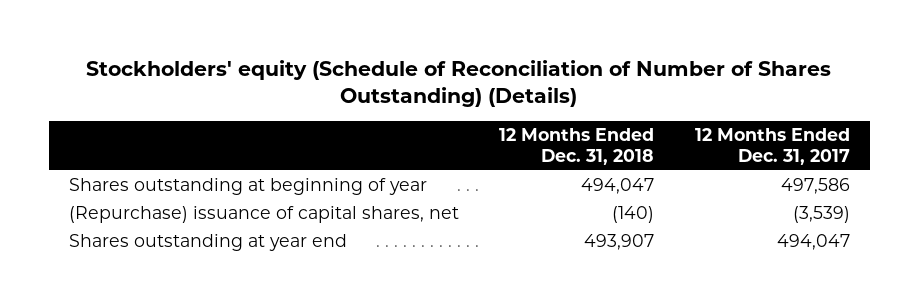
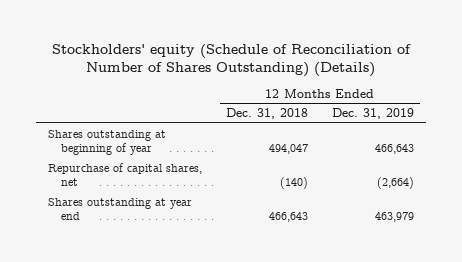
[694,127,850,165] 12 Months Ended Dec. 31, 2017 -> none
none -> [331,108,414,120] Dec. 31, 2019
[68,205,459,223] (Repurchase) issuance of capital shares, net -> [47,162,202,187] Repurchase of capital shares, net
[584,233,655,250] 493,907 -> [268,212,308,223] 466,643

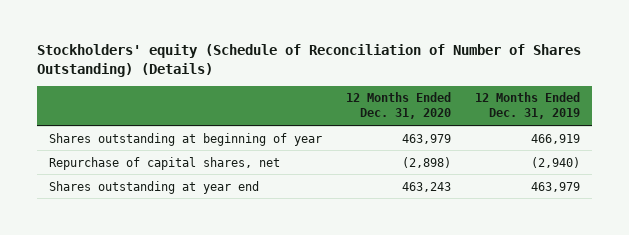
[225,108,308,120] Dec. 31, 2018 -> none
none -> [346,92,452,120] 12 Months Ended Dec. 31, 2020
[374,144,414,155] 466,643 -> [531,133,581,144] 466,919
[376,177,414,190] (2,664) -> [531,156,581,168] (2,940)

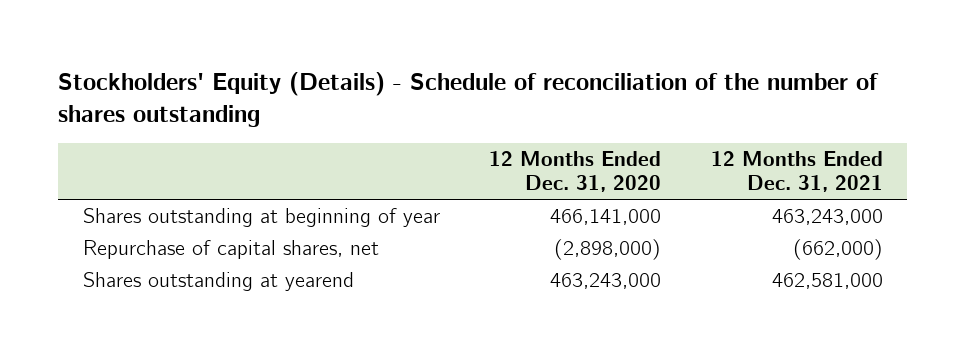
[36,44,581,77] Stockholders' equity (Schedule of Reconciliation of Number of Shares Outstanding) (Details) -> [58,72,880,128] Stockholders' Equity (Details) - Schedule of reconciliation of the number of shares outstanding
[475,92,581,120] 12 Months Ended Dec. 31, 2019 -> none
none -> [710,151,883,193] 12 Months Ended Dec. 31, 2021
[402,133,452,144] 463,979 -> [550,208,662,225] 466,141,000
[402,156,452,168] (2,898) -> [554,238,662,260] (2,898,000)
[48,180,259,194] Shares outstanding at year end -> [83,271,355,291] Shares outstanding at yearend
[402,181,452,192] 463,243 -> [550,272,662,289] 463,243,000

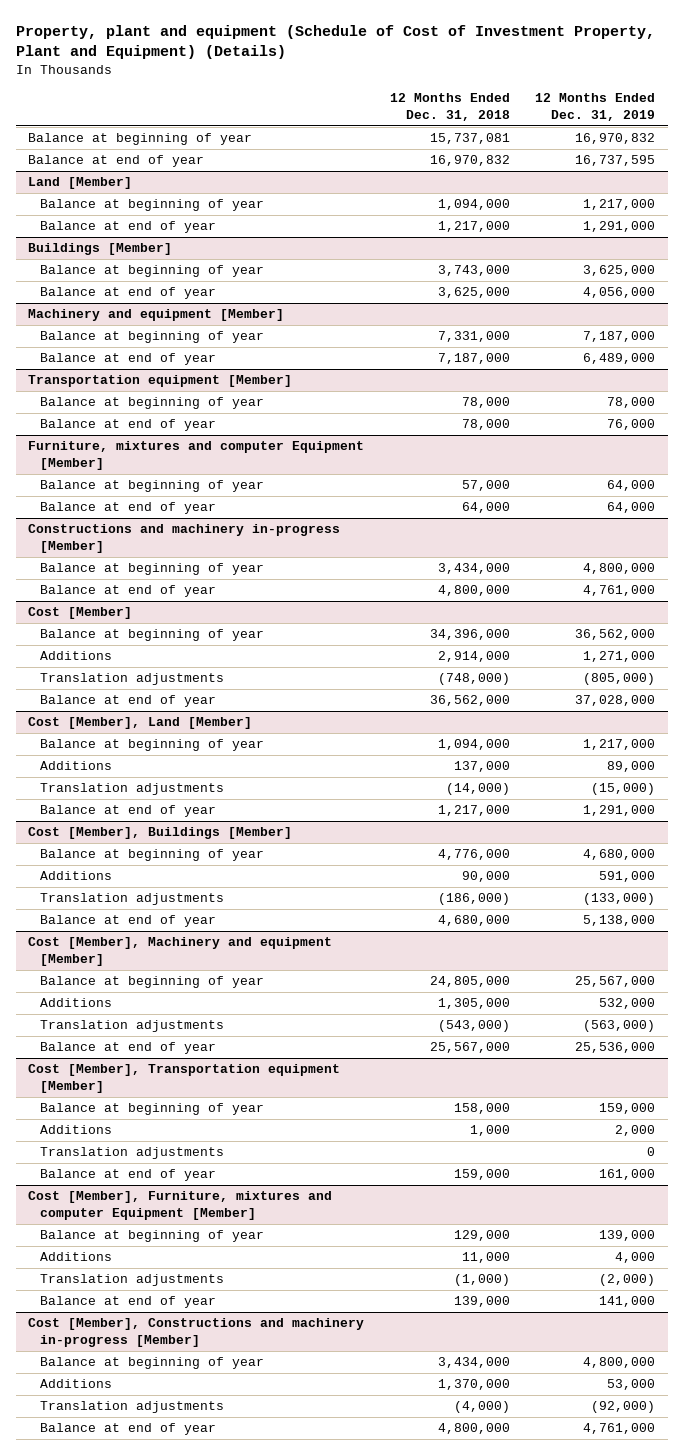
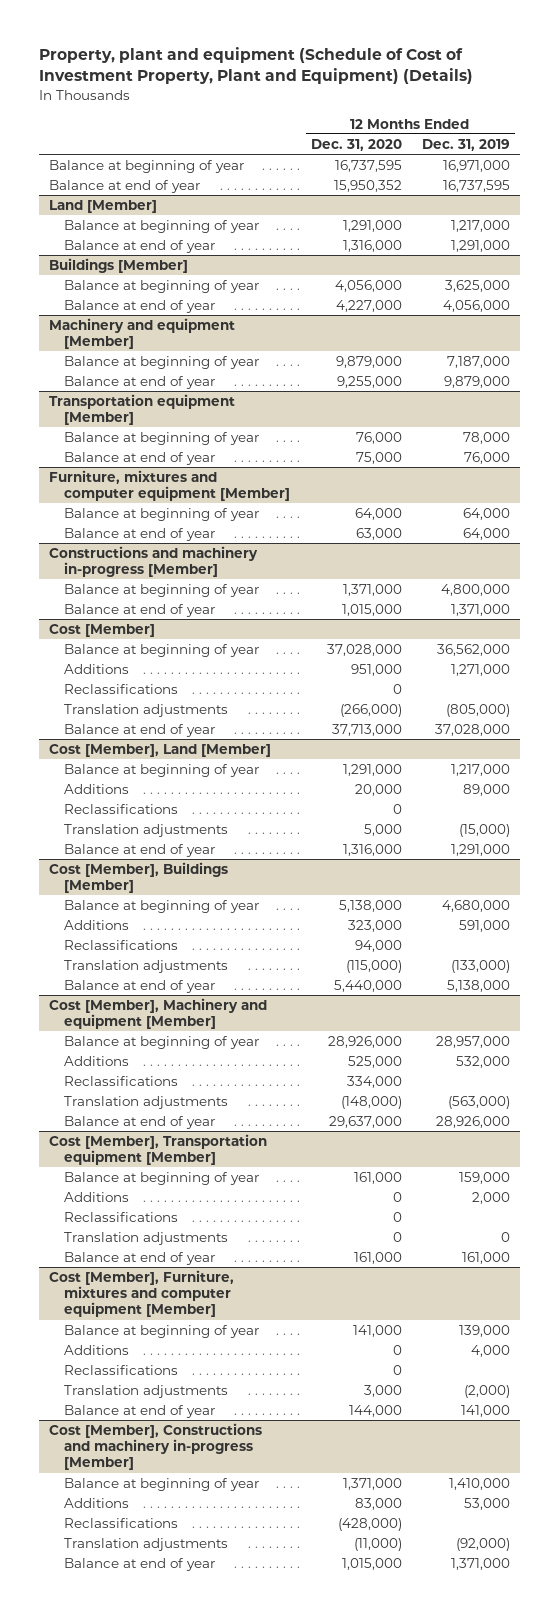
[389,93,510,121] 12 Months Ended Dec. 31, 2018 -> none
none -> [310,138,402,151] Dec. 31, 2020
[575,133,656,145] 16,970,832 -> [443,159,511,172] 16,971,000
[583,353,656,365] 6,489,000 -> [444,375,511,388] 9,879,000
[28,441,365,470] Furniture, mixtures and computer Equipment [Member] -> [49,469,291,502] Furniture, mixtures and computer equipment [Member]
[583,585,656,597] 4,761,000 -> [451,603,511,616] 1,371,000
none -> [64,683,179,694] Reclassifications
none -> [64,803,179,814] Reclassifications
none -> [64,939,179,950] Reclassifications
[575,976,656,988] 25,567,000 -> [436,1035,511,1048] 28,957,000
none -> [64,1075,179,1086] Reclassifications
[575,1042,656,1054] 25,536,000 -> [436,1115,511,1128] 28,926,000
none -> [64,1211,179,1222] Reclassifications
[28,1191,333,1220] Cost [Member], Furniture, mixtures and computer Equipment [Member] -> [49,1269,235,1318] Cost [Member], Furniture, mixtures and computer equipment [Member]
none -> [64,1364,179,1375] Reclassifications
[583,1357,656,1369] 4,800,000 -> [449,1477,511,1490] 1,410,000
none -> [64,1517,179,1528] Reclassifications
[583,1423,656,1435] 4,761,000 -> [451,1557,511,1570] 1,371,000

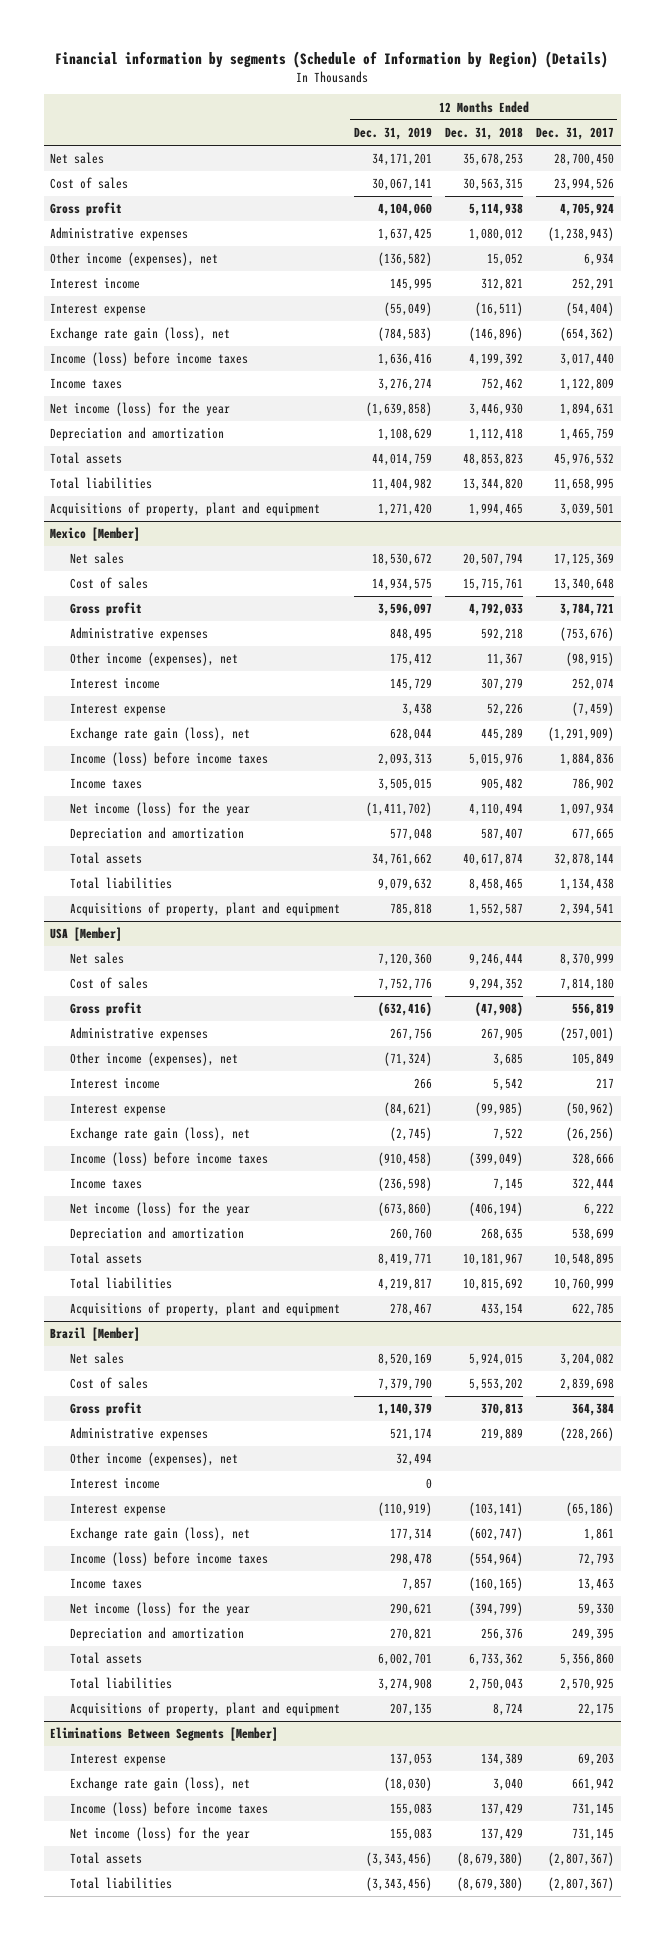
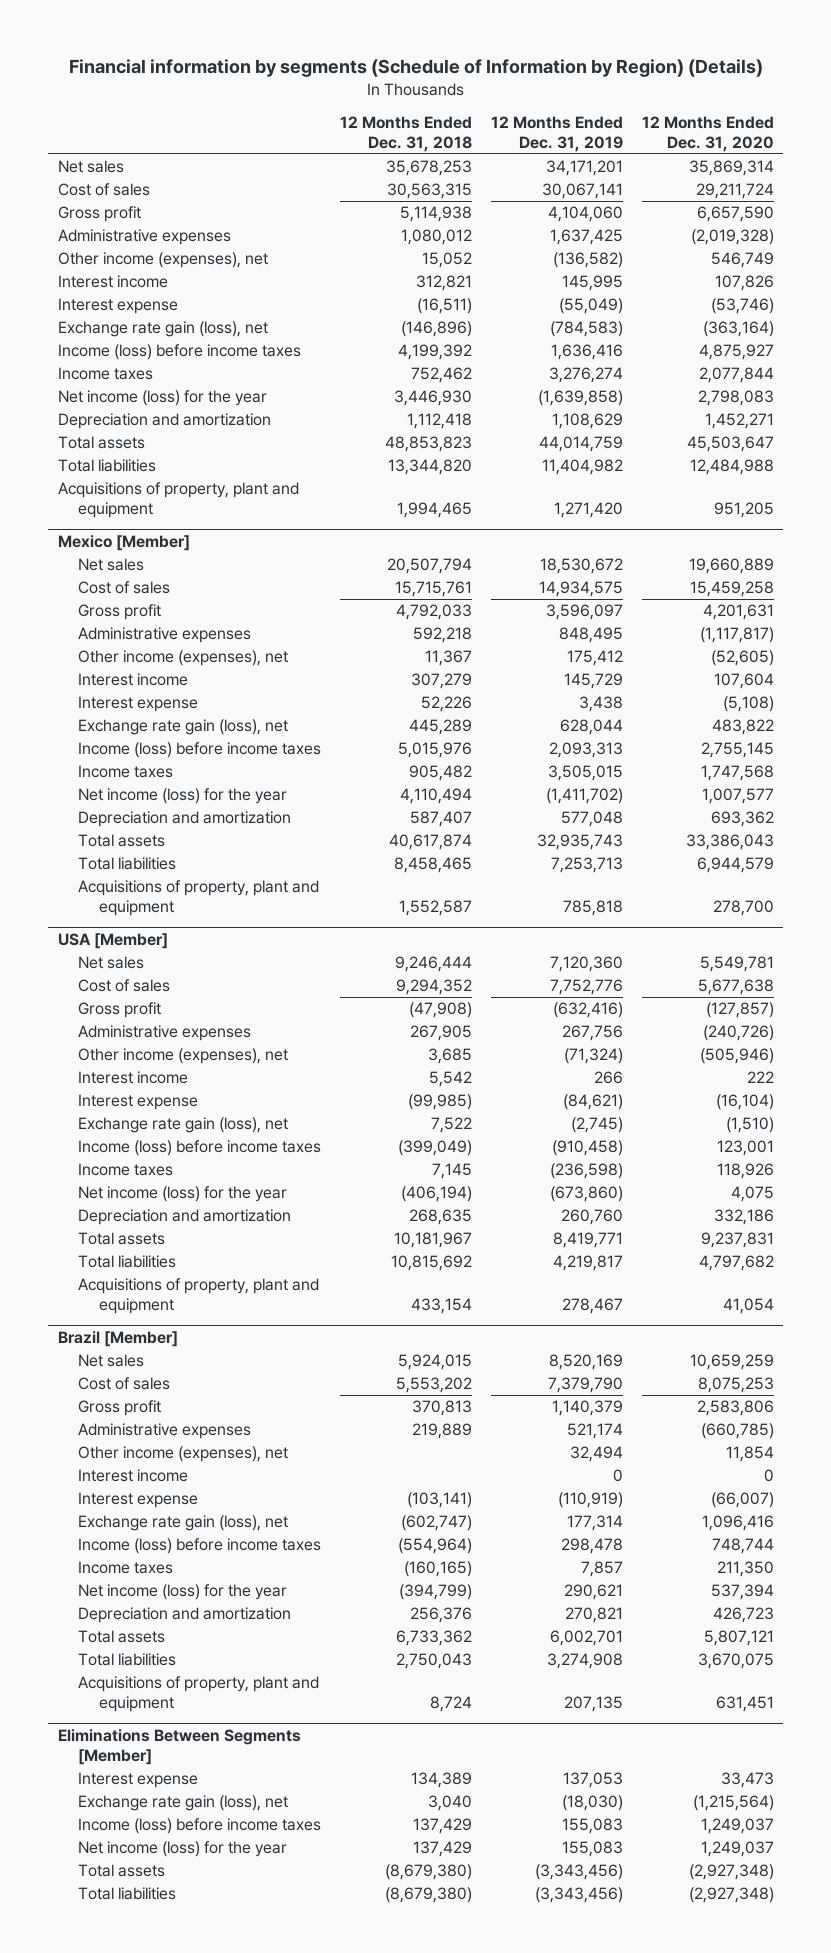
[536,127,615,141] Dec. 31, 2017 -> none
none -> [641,116,774,152] 12 Months Ended Dec. 31, 2020
[371,853,432,867] 34,761,662 -> [536,834,623,851] 32,935,743
[377,878,432,892] 9,079,632 -> [550,857,623,874] 7,253,713

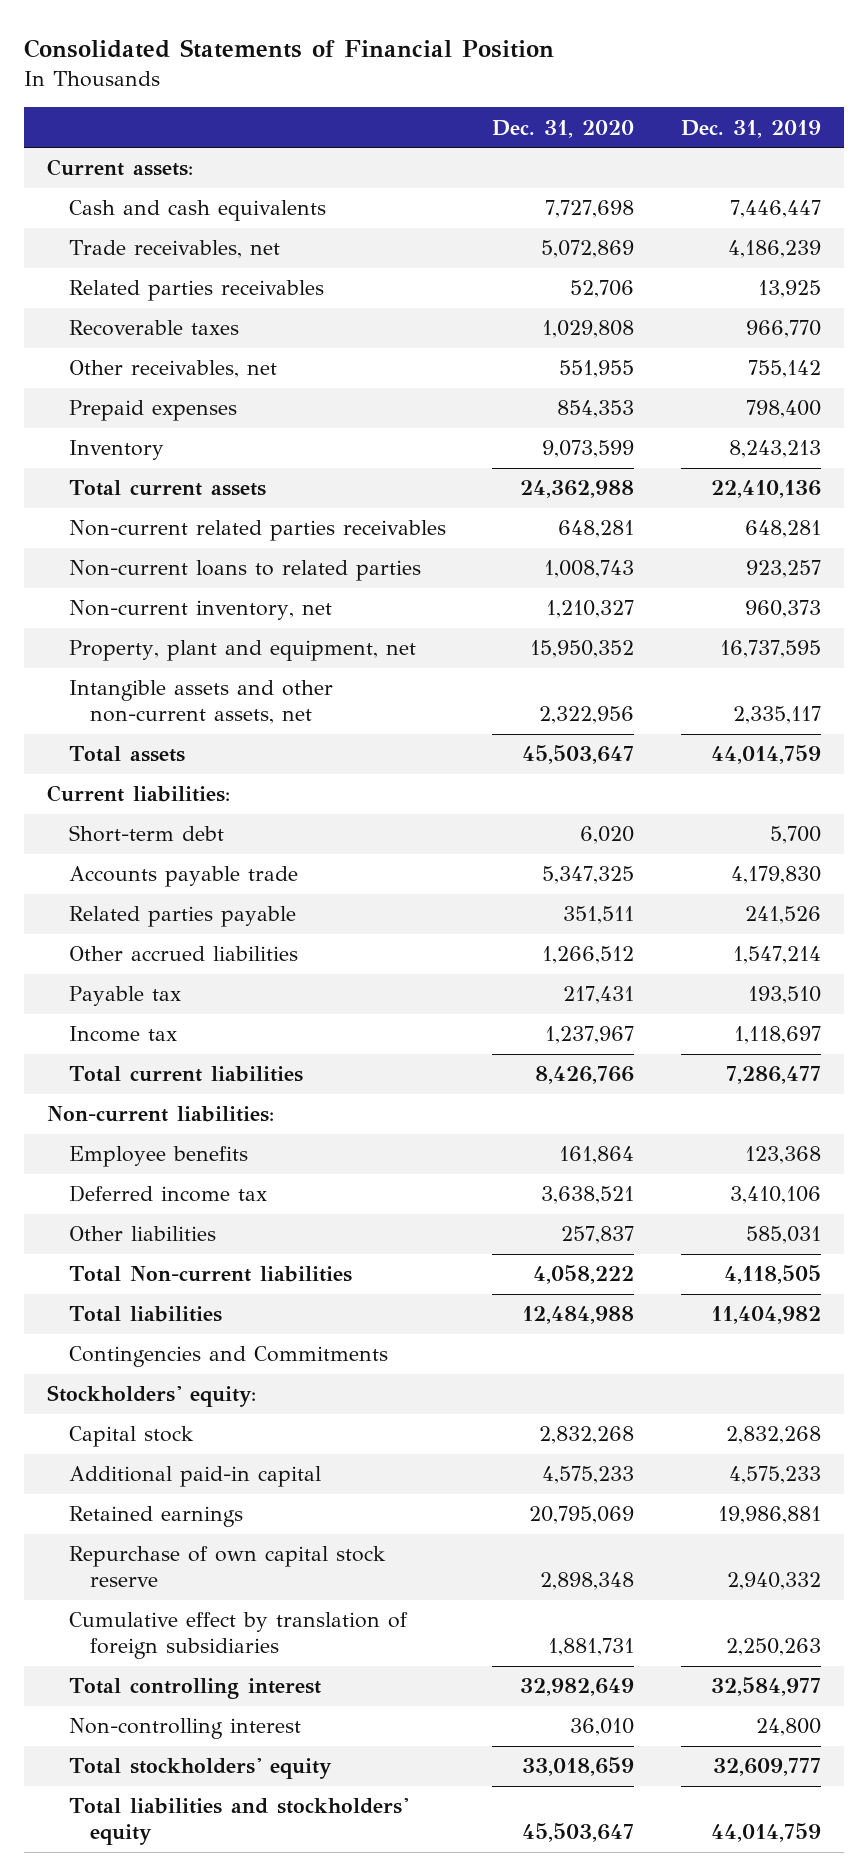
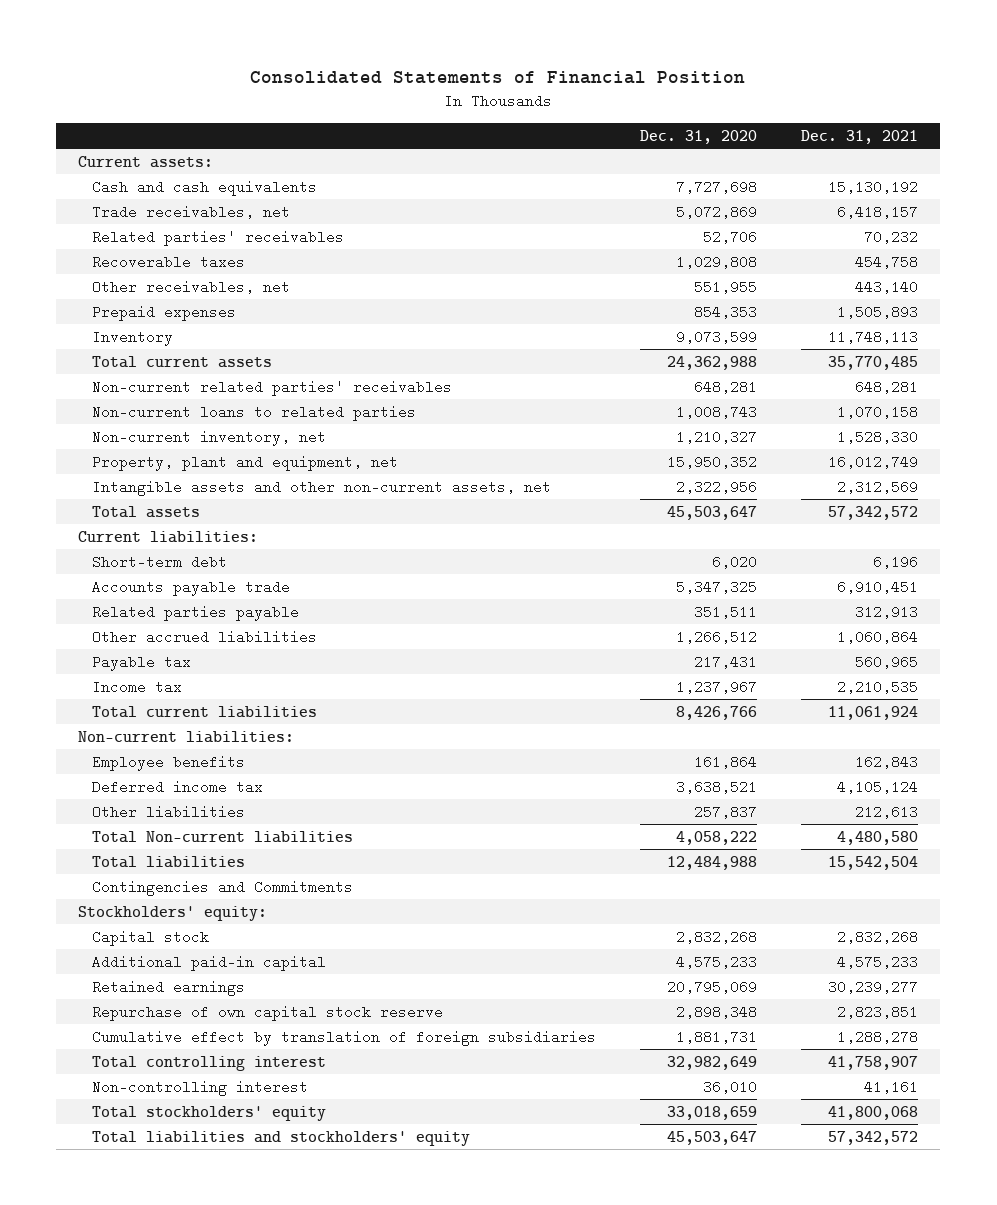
[680,119,821,138] Dec. 31, 2019 -> none
none -> [801,129,919,144] Dec. 31, 2021
[68,280,324,302] Related parties receivables -> [91,229,344,246] Related parties' receivables
[68,520,446,542] Non-current related parties receivables -> [91,379,452,396] Non-current related parties' receivables

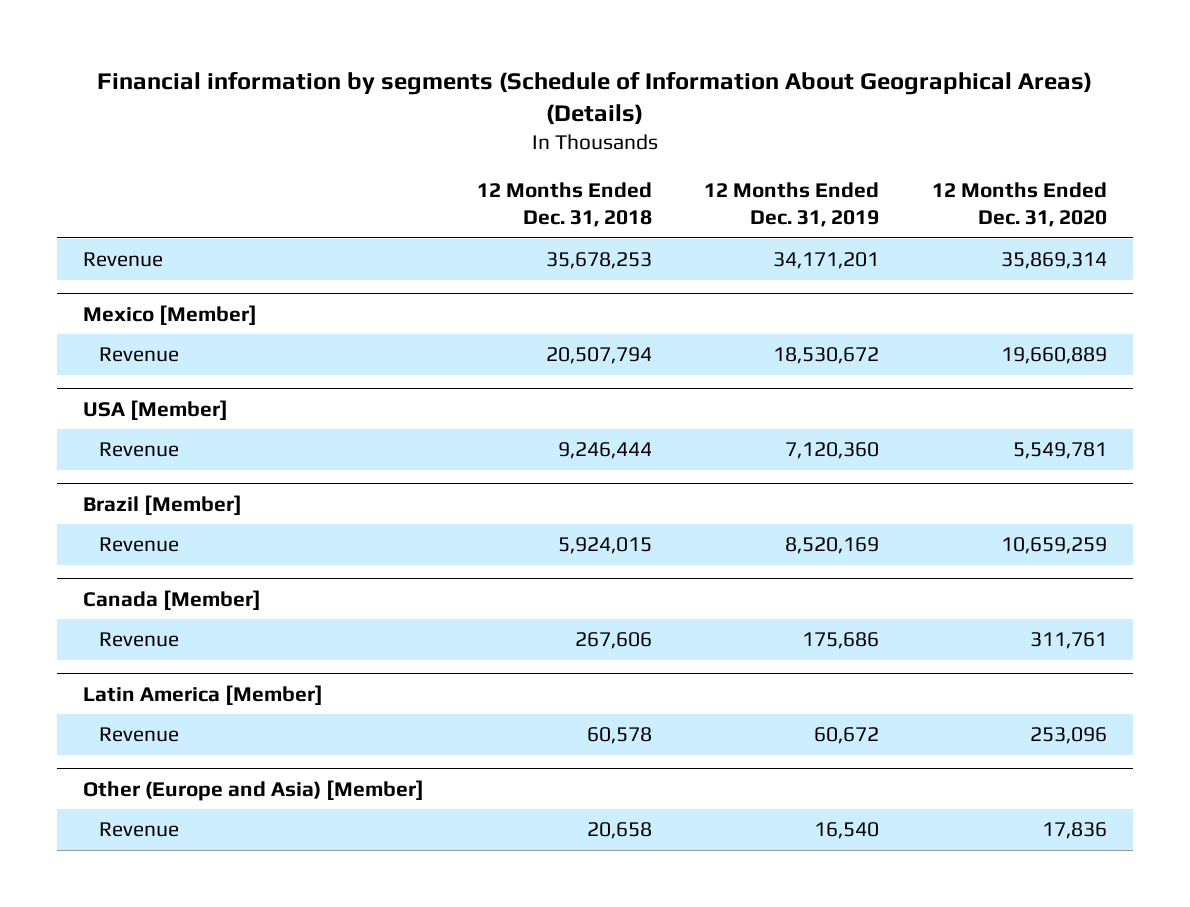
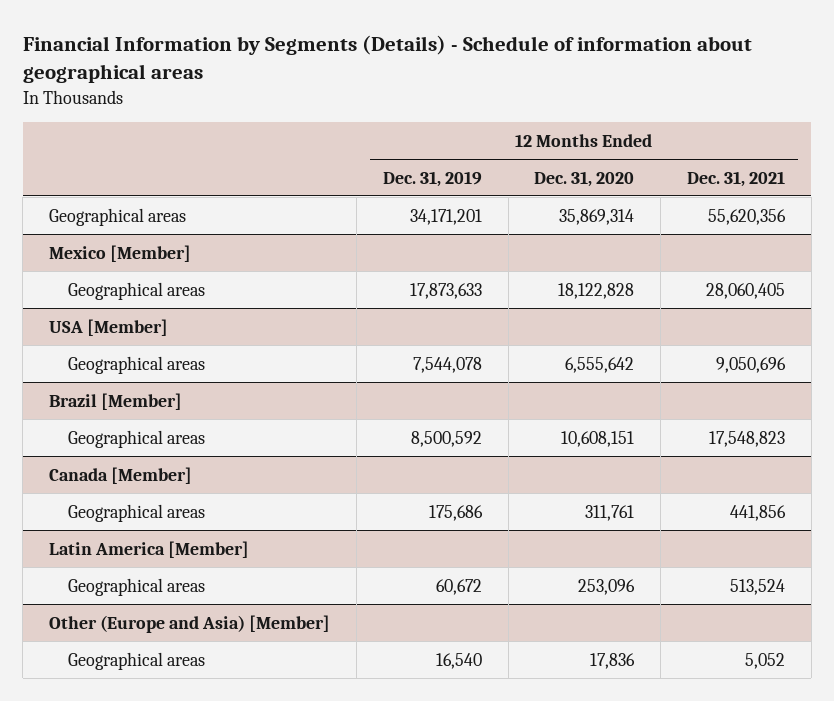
[96,70,1092,126] Financial information by segments (Schedule of Information About Geographical Areas) (Details) -> [22,35,752,84] Financial Information by Segments (Details) - Schedule of information about geographical areas
[476,182,652,228] 12 Months Ended Dec. 31, 2018 -> none
none -> [687,170,786,187] Dec. 31, 2021
[82,252,163,268] Revenue -> [49,207,187,226] Geographical areas
[99,347,180,363] Revenue -> none
none -> [68,281,206,300] Geographical areas
[99,442,180,458] Revenue -> none
none -> [68,355,206,374] Geographical areas
[99,537,180,553] Revenue -> none
none -> [68,429,206,448] Geographical areas
[99,632,180,648] Revenue -> [68,503,206,522] Geographical areas
[99,727,180,743] Revenue -> [68,577,206,596] Geographical areas
[99,822,180,838] Revenue -> [68,651,206,670] Geographical areas

